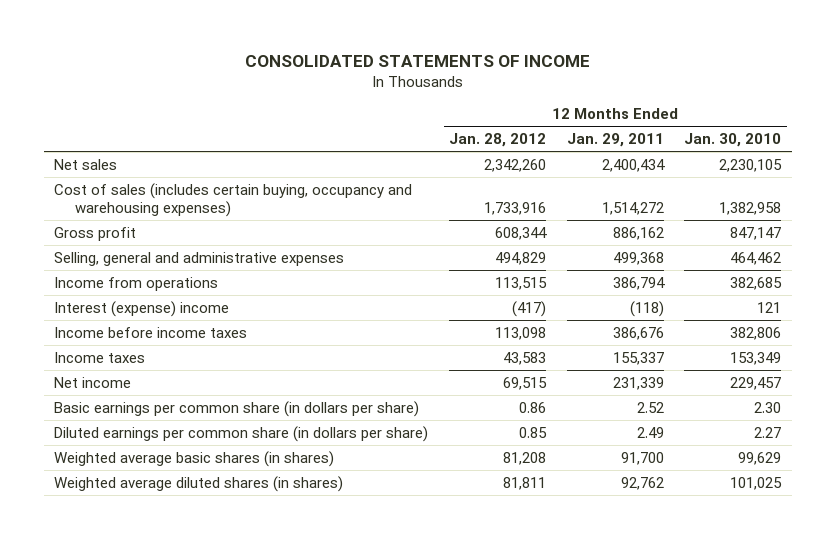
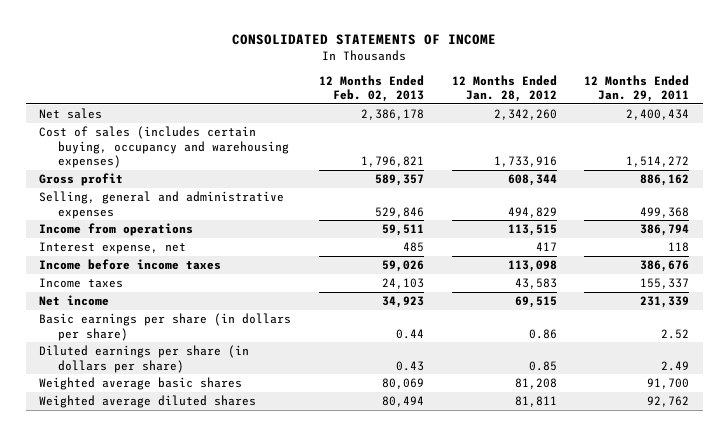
[684,133,782,148] Jan. 30, 2010 -> none
none -> [318,74,424,103] 12 Months Ended Feb. 02, 2013
[53,300,229,317] Interest (expense) income -> [39,241,187,254] Interest expense, net
[511,300,546,317] (417) -> [535,241,557,251] 417
[629,300,664,317] (118) -> [668,241,690,252] 118
[53,400,419,417] Basic earnings per common share (in dollars per share) -> [39,312,292,341] Basic earnings per share (in dollars per share)
[53,425,428,442] Diluted earnings per common share (in dollars per share) -> [39,344,250,373] Diluted earnings per share (in dollars per share)
[53,450,334,467] Weighted average basic shares (in shares) -> [39,376,243,390] Weighted average basic shares
[53,475,343,492] Weighted average diluted shares (in shares) -> [39,394,257,408] Weighted average diluted shares

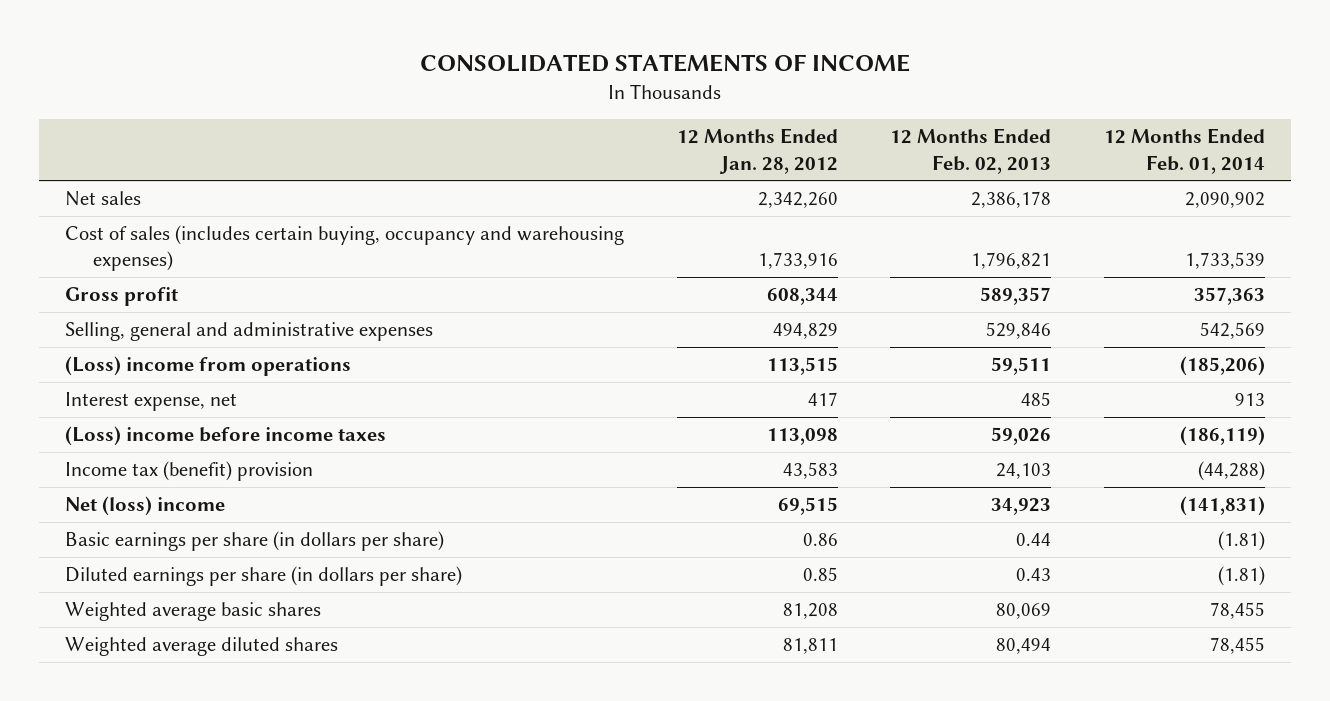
[584,74,690,103] 12 Months Ended Jan. 29, 2011 -> none
none -> [1103,128,1265,174] 12 Months Ended Feb. 01, 2014
[39,222,194,236] Income from operations -> [64,356,351,377] (Loss) income from operations
[39,258,222,270] Income before income taxes -> [64,426,386,447] (Loss) income before income taxes
[39,277,124,288] Income taxes -> [64,461,313,482] Income tax (benefit) provision
[39,294,110,306] Net income -> [64,496,225,517] Net (loss) income

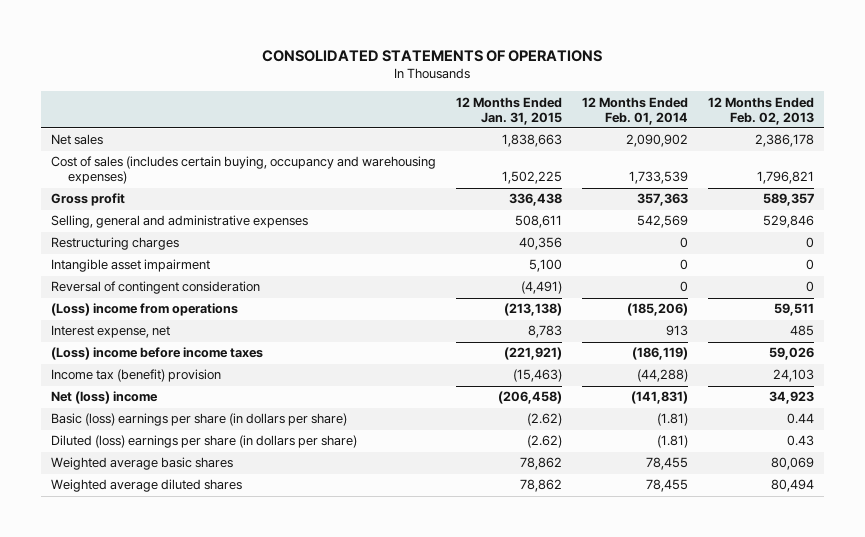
[419,53,910,72] CONSOLIDATED STATEMENTS OF INCOME -> [262,49,603,62] CONSOLIDATED STATEMENTS OF OPERATIONS
[676,128,838,174] 12 Months Ended Jan. 28, 2012 -> none
none -> [455,96,562,125] 12 Months Ended Jan. 31, 2015
none -> [50,237,179,251] Restructuring charges
none -> [50,259,210,273] Intangible asset impairment
none -> [50,281,260,295] Reversal of contingent consideration
[64,531,444,552] Basic earnings per share (in dollars per share) -> [50,413,347,427] Basic (loss) earnings per share (in dollars per share)
[64,566,462,587] Diluted earnings per share (in dollars per share) -> [50,435,357,449] Diluted (loss) earnings per share (in dollars per share)

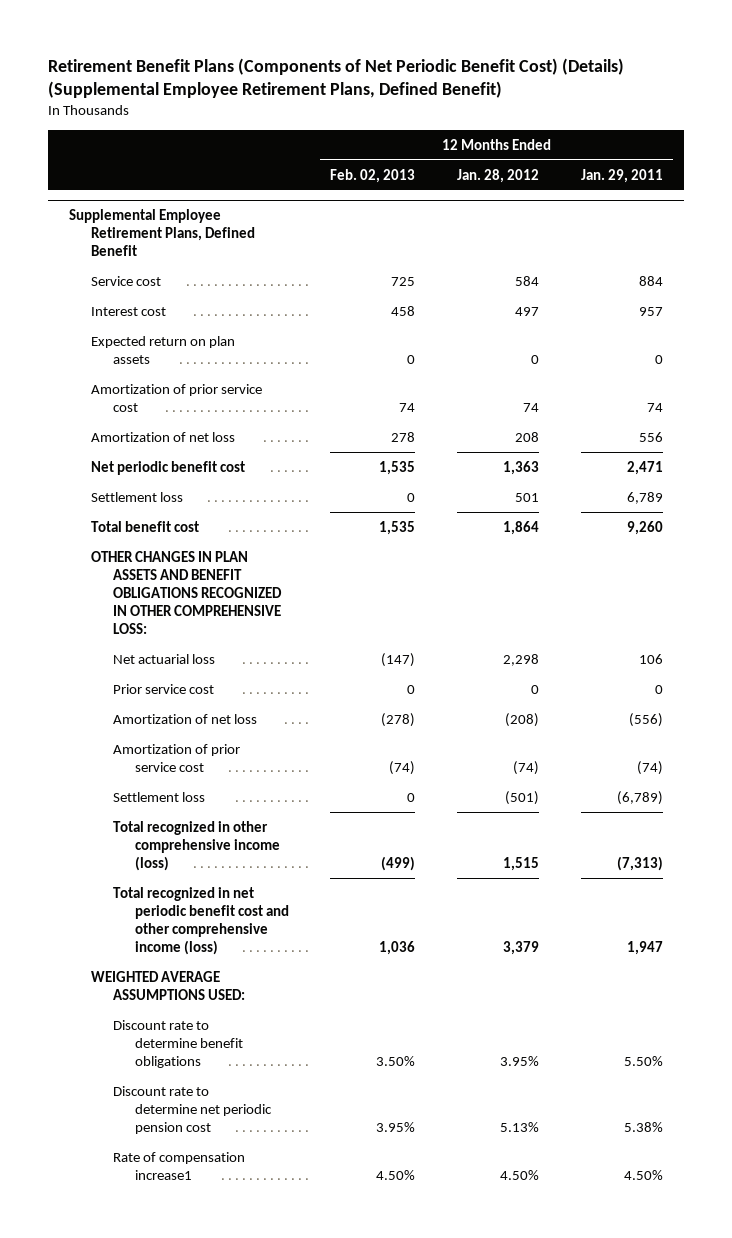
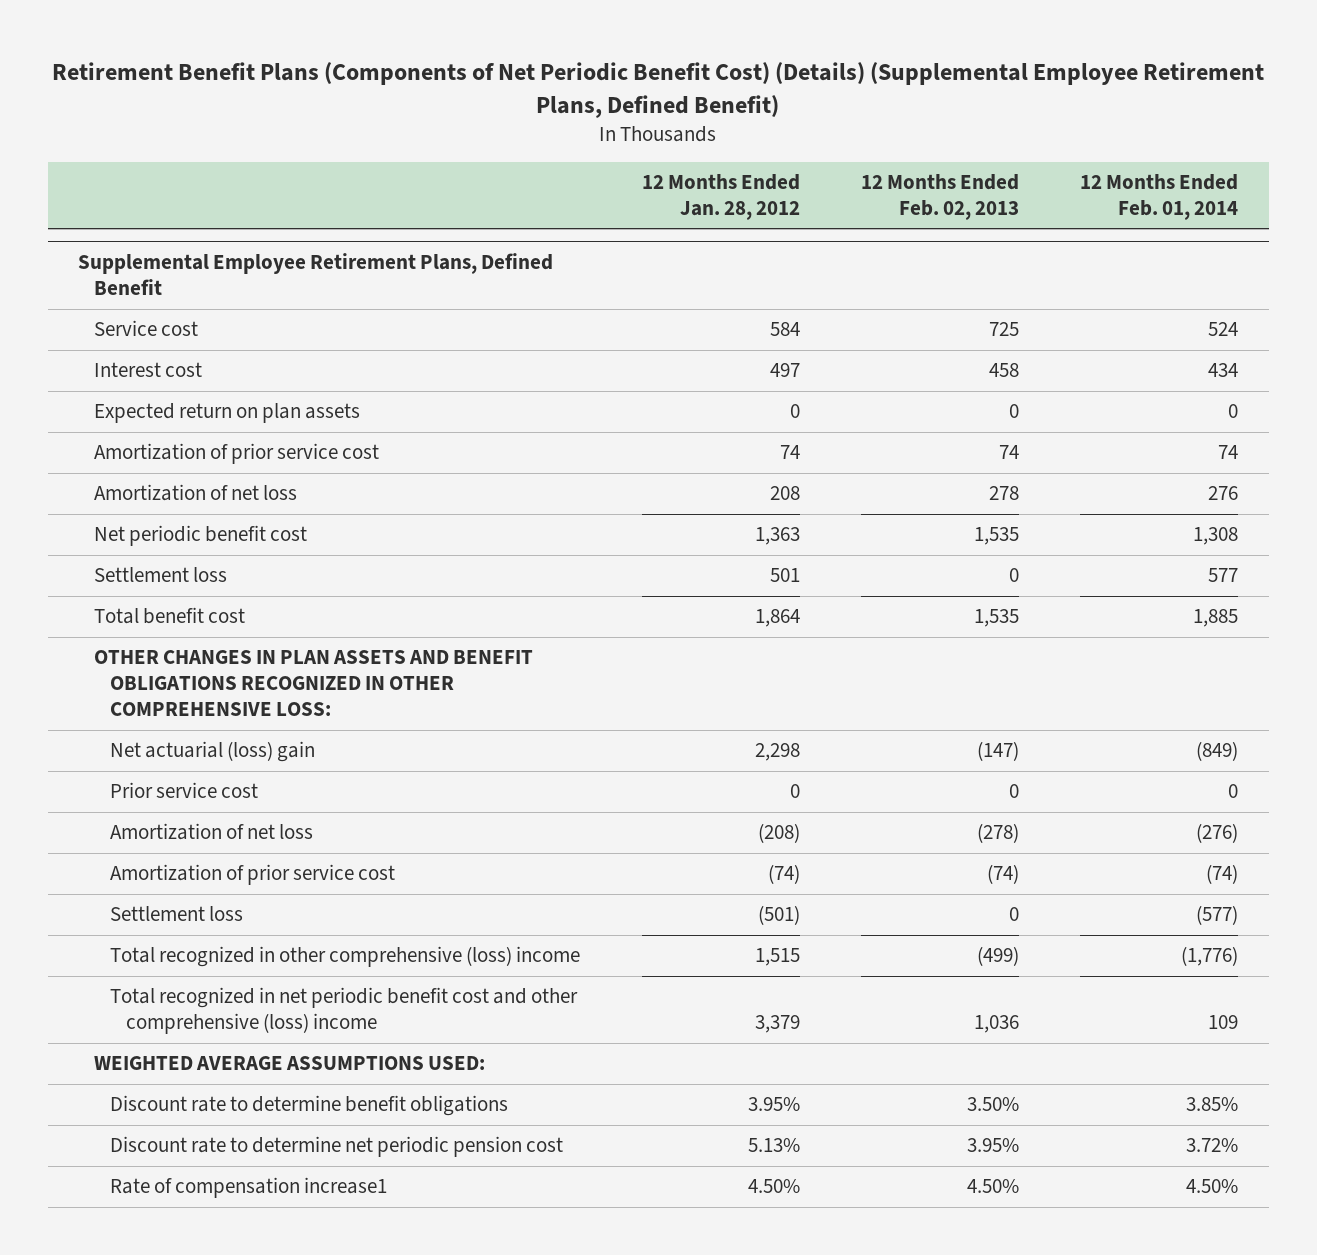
[580,168,663,183] Jan. 29, 2011 -> none
none -> [1080,173,1239,220] 12 Months Ended Feb. 01, 2014
[112,653,215,664] Net actuarial loss -> [110,741,316,763] Net actuarial (loss) gain
[112,820,280,871] Total recognized in other comprehensive income (loss) -> [110,946,581,968] Total recognized in other comprehensive (loss) income
[112,886,289,956] Total recognized in net periodic benefit cost and other comprehensive income (loss) -> [110,987,579,1035] Total recognized in net periodic benefit cost and other comprehensive (loss) income

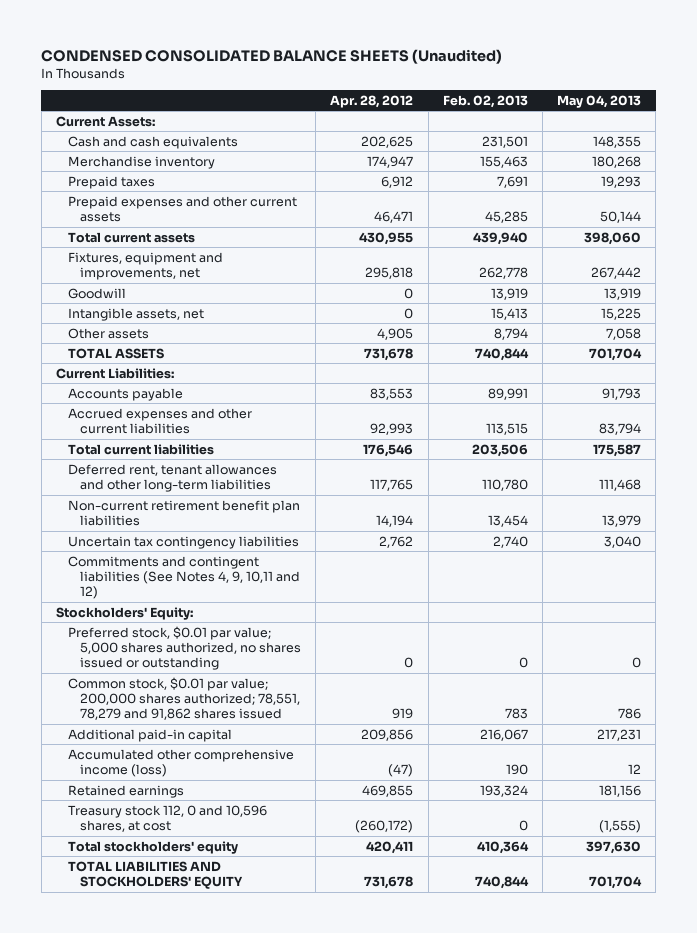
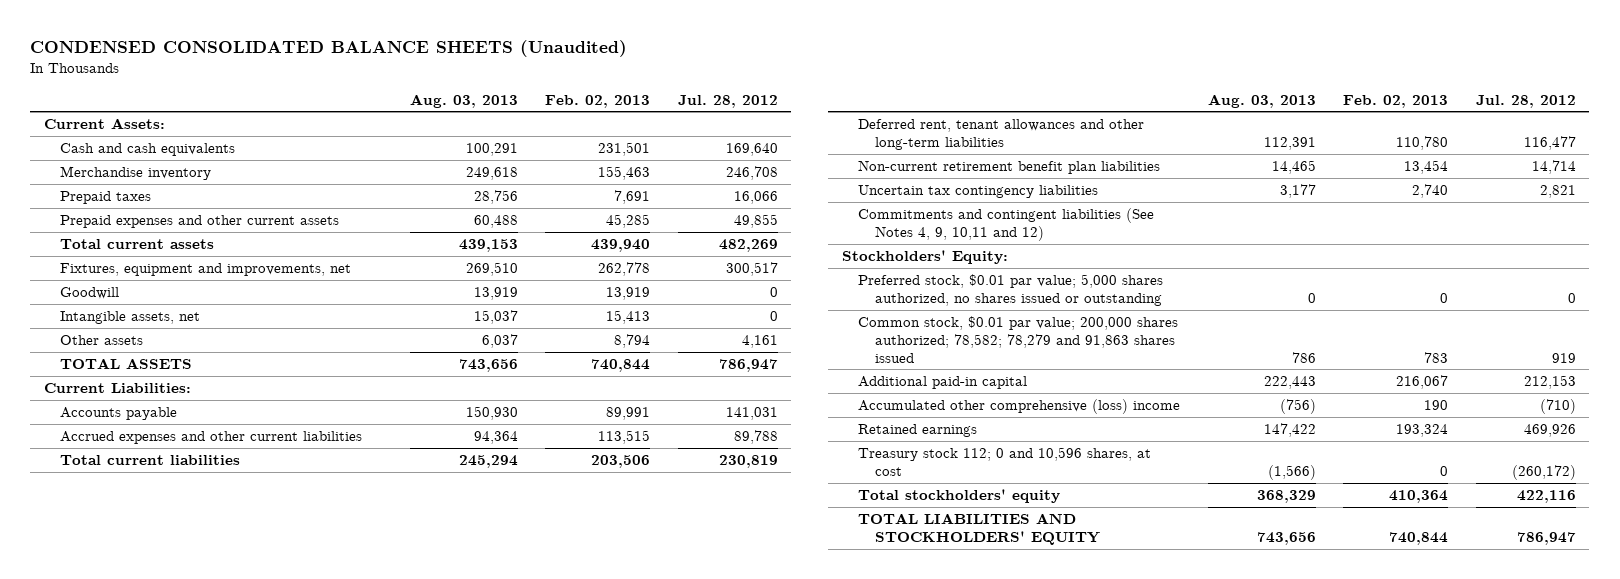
[330,94,414,108] Apr. 28, 2012 -> none
[557,94,642,108] May 04, 2013 -> none
none -> [409,93,518,108] Aug. 03, 2013
none -> [677,94,778,108] Jul. 28, 2012
[68,676,300,721] Common stock, $0.01 par value; 200,000 shares authorized; 78,551, 78,279 and 91,862 shares issued -> [858,315,1179,363] Common stock, $0.01 par value; 200,000 shares authorized; 78,582; 78,279 and 91,863 shares issued
[68,748,295,778] Accumulated other comprehensive income (loss) -> [858,398,1181,414] Accumulated other comprehensive (loss) income
[68,804,268,833] Treasury stock 112, 0 and 10,596 shares, at cost -> [858,446,1152,476] Treasury stock 112; 0 and 10,596 shares, at cost

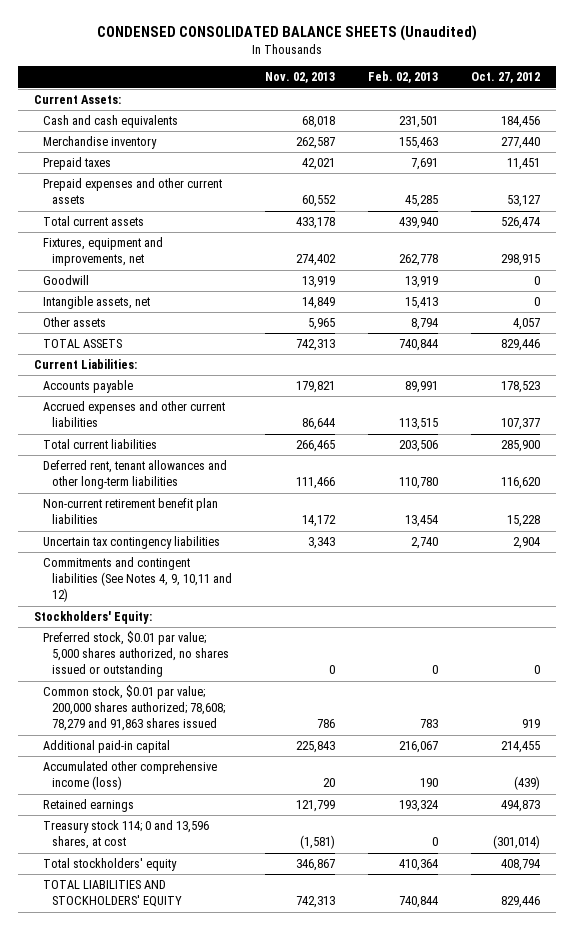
[409,93,518,108] Aug. 03, 2013 -> none
[677,94,778,108] Jul. 28, 2012 -> none
none -> [265,72,336,84] Nov. 02, 2013
none -> [470,72,540,84] Oct. 27, 2012
[858,315,1179,363] Common stock, $0.01 par value; 200,000 shares authorized; 78,582; 78,279 and 91,863 shares issued -> [43,685,226,732] Common stock, $0.01 par value; 200,000 shares authorized; 78,608; 78,279 and 91,863 shares issued
[858,398,1181,414] Accumulated other comprehensive (loss) income -> [43,761,218,791] Accumulated other comprehensive income (loss)
[858,446,1152,476] Treasury stock 112; 0 and 10,596 shares, at cost -> [43,820,210,850] Treasury stock 114; 0 and 13,596 shares, at cost

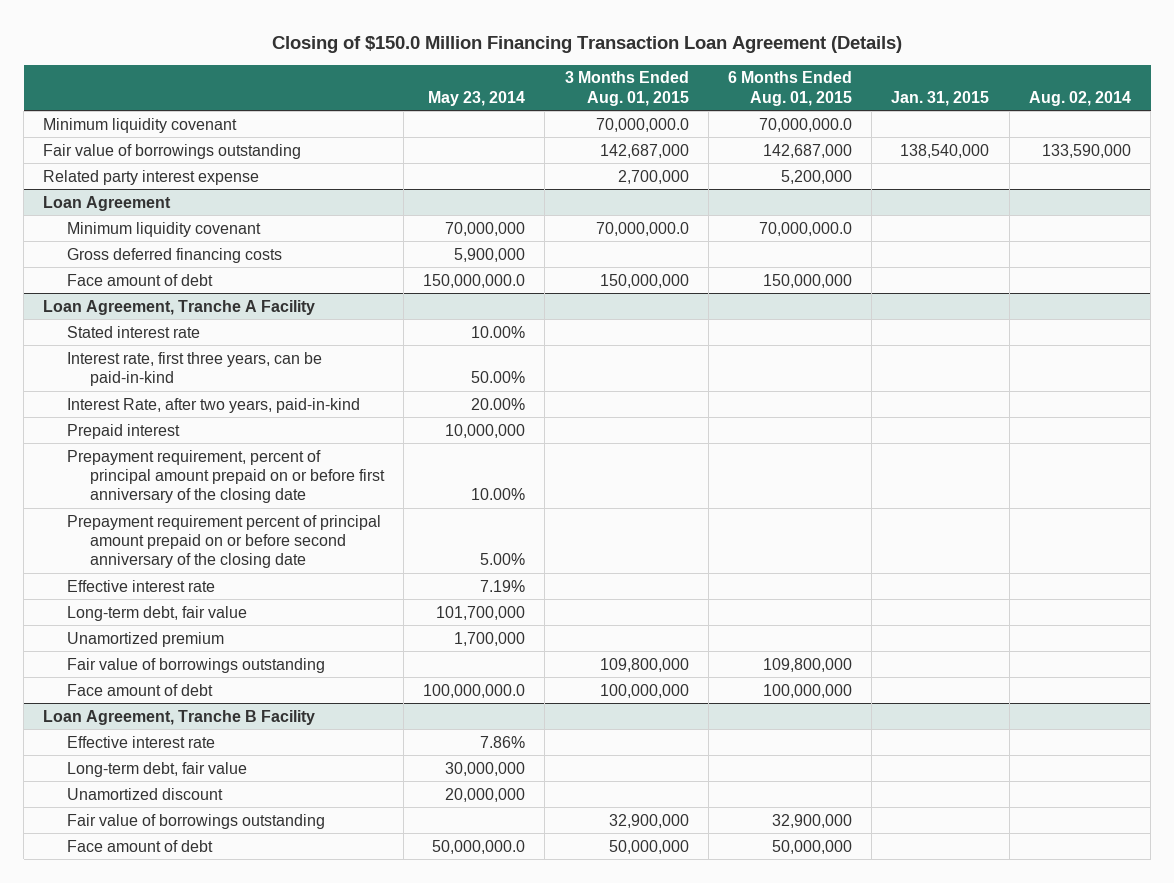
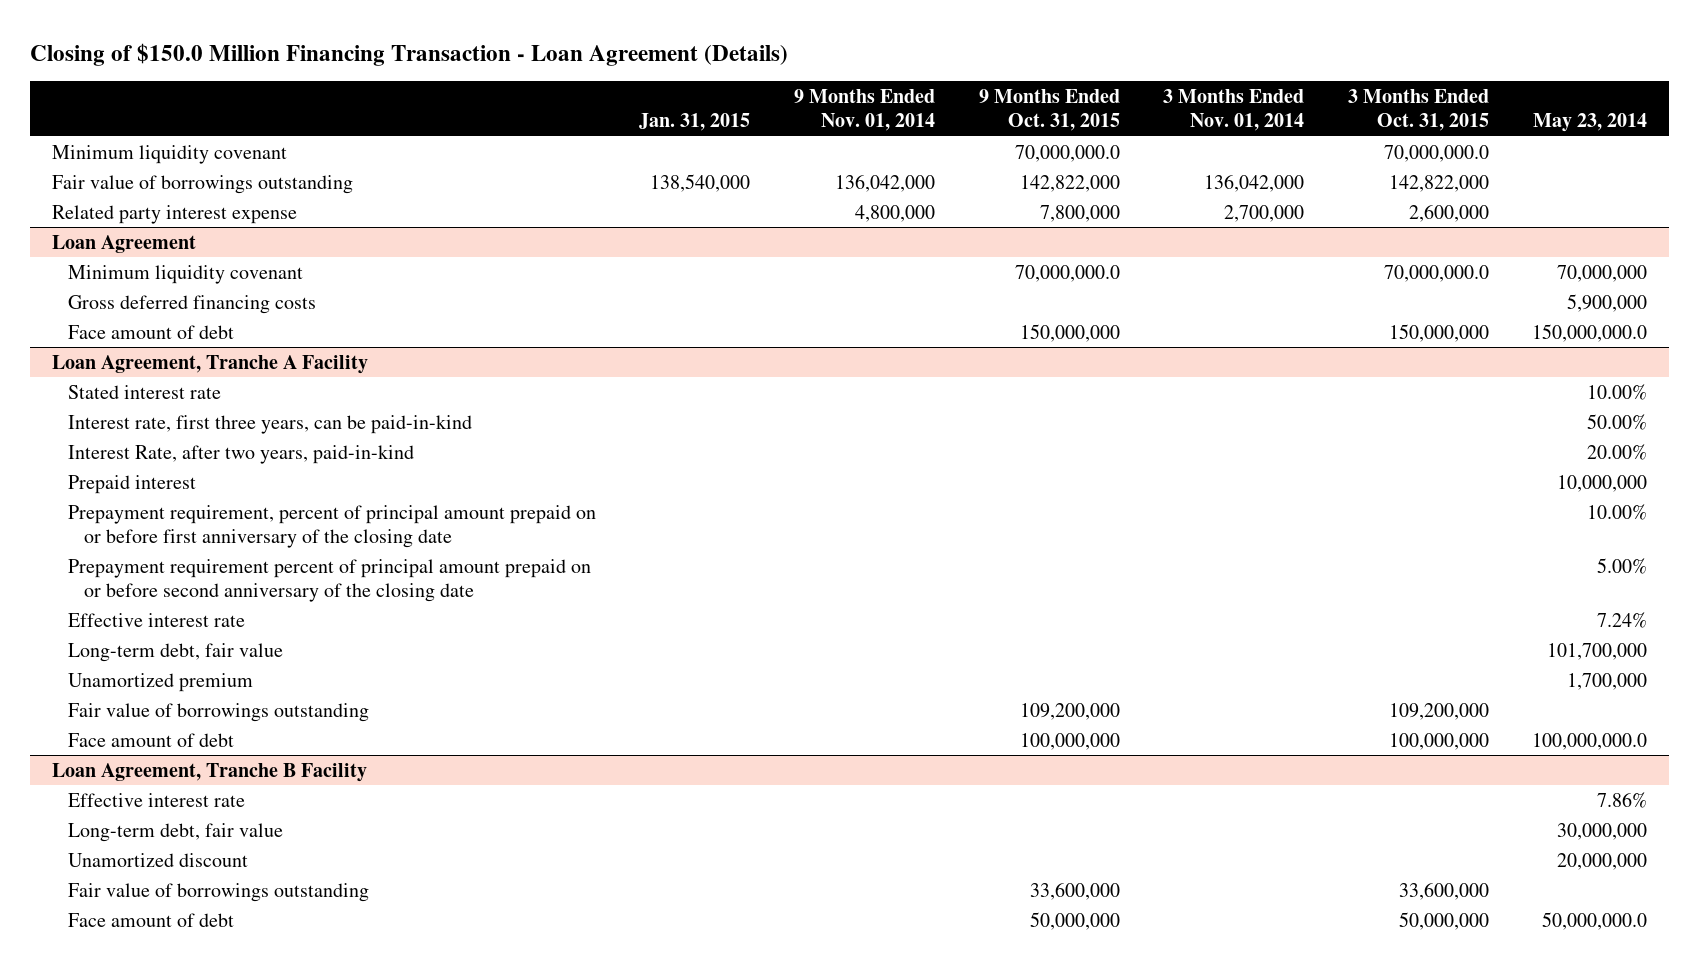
[272,35,903,53] Closing of $150.0 Million Financing Transaction Loan Agreement (Details) -> [30,43,789,67] Closing of $150.0 Million Financing Transaction - Loan Agreement (Details)
[564,71,689,106] 3 Months Ended Aug. 01, 2015 -> none
[727,71,852,106] 6 Months Ended Aug. 01, 2015 -> none
[1028,90,1131,106] Aug. 02, 2014 -> none
none -> [793,89,935,132] 9 Months Ended Nov. 01, 2014
none -> [978,89,1120,132] 9 Months Ended Oct. 31, 2015
none -> [1163,89,1305,132] 3 Months Ended Nov. 01, 2014
none -> [1347,89,1489,132] 3 Months Ended Oct. 31, 2015
[480,579,526,592] 7.19% -> [1597,611,1648,628] 7.24%

